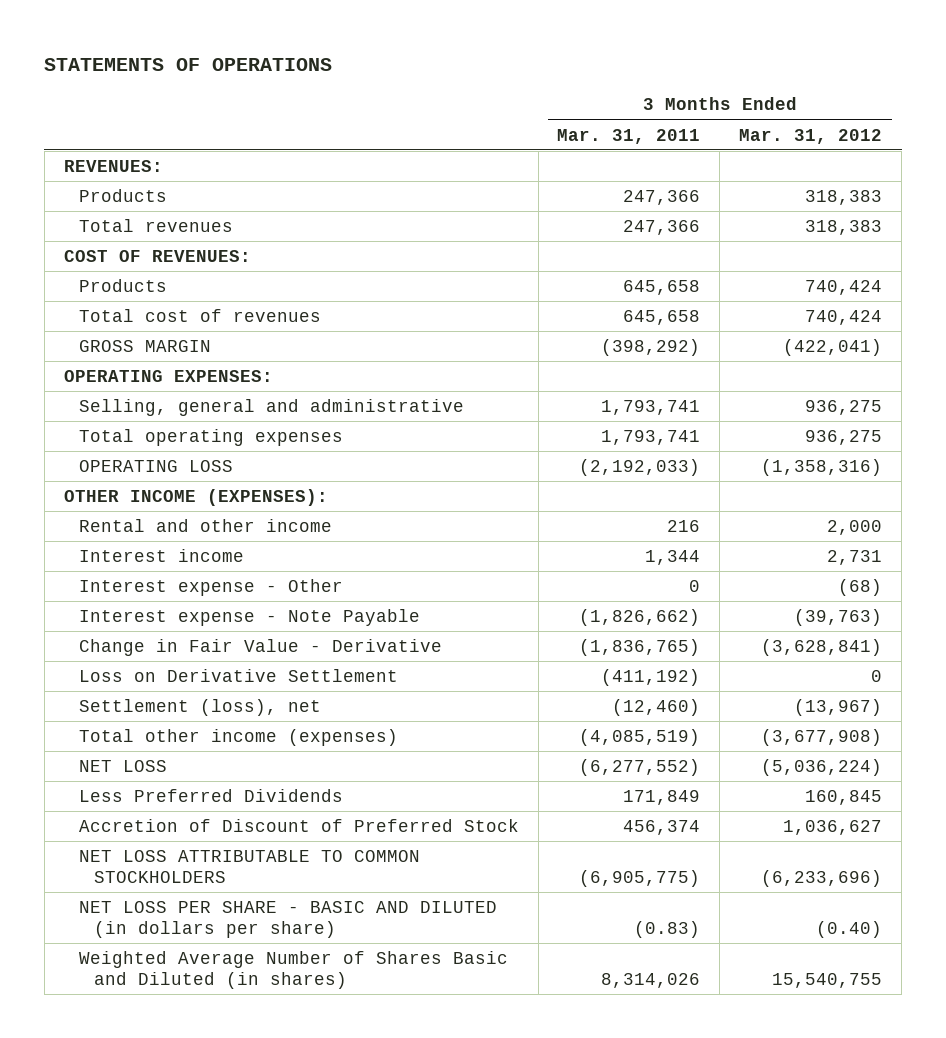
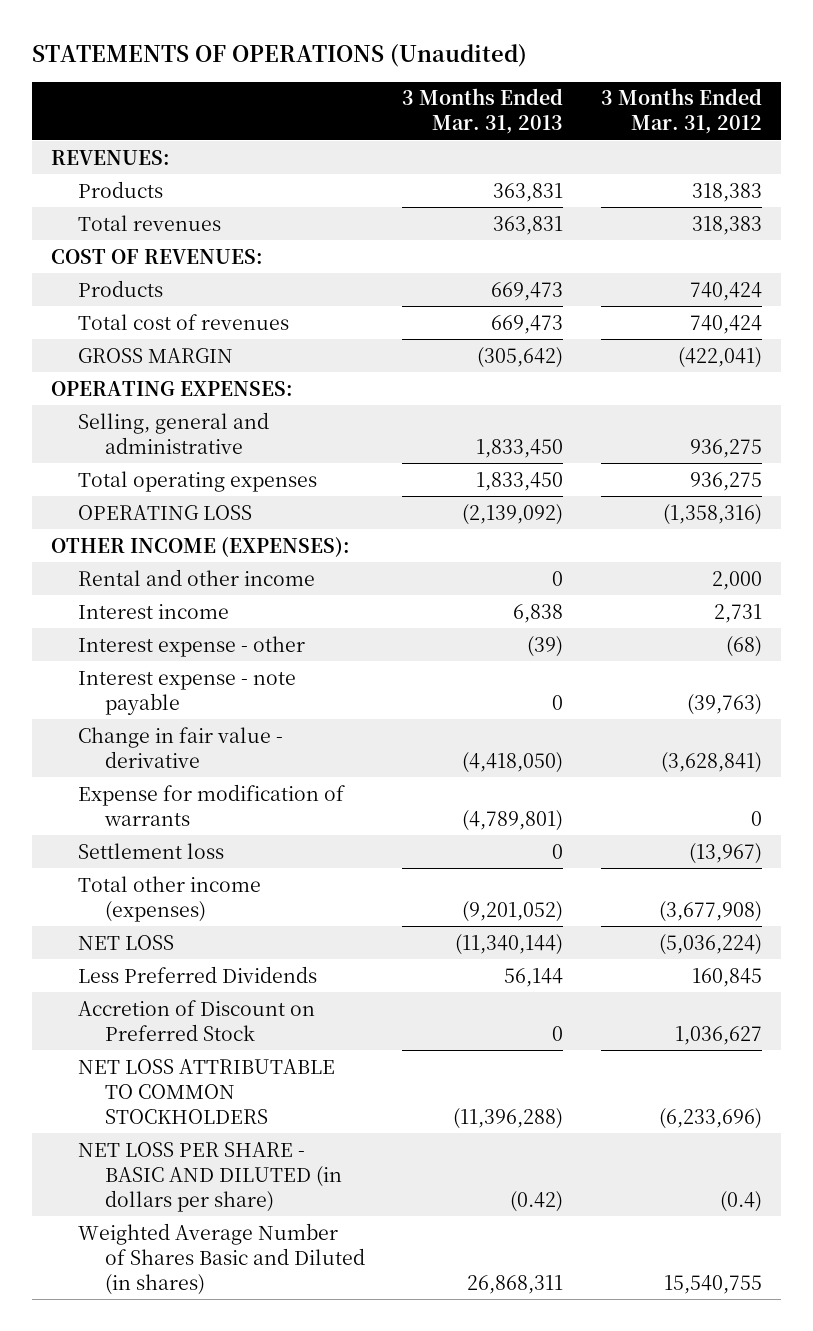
[44,58,333,72] STATEMENTS OF OPERATIONS -> [32,44,528,68] STATEMENTS OF OPERATIONS (Unaudited)
[557,128,701,144] Mar. 31, 2011 -> none
none -> [402,88,564,135] 3 Months Ended Mar. 31, 2013
[78,669,398,683] Loss on Derivative Settlement -> none
[78,579,343,597] Interest expense - Other -> [77,635,305,657] Interest expense - other
[78,609,420,627] Interest expense - Note Payable -> [77,670,296,715] Interest expense - note payable
[78,639,442,657] Change in Fair Value - Derivative -> [77,726,283,768] Change in fair value - derivative
none -> [77,783,345,826] Expense for modification of warrants
[78,699,321,717] Settlement (loss), net -> [77,842,224,859] Settlement loss
[78,819,519,833] Accretion of Discount of Preferred Stock -> [77,999,315,1041] Accretion of Discount on Preferred Stock
[816,920,883,938] (0.40) -> [720,1190,763,1212] (0.4)

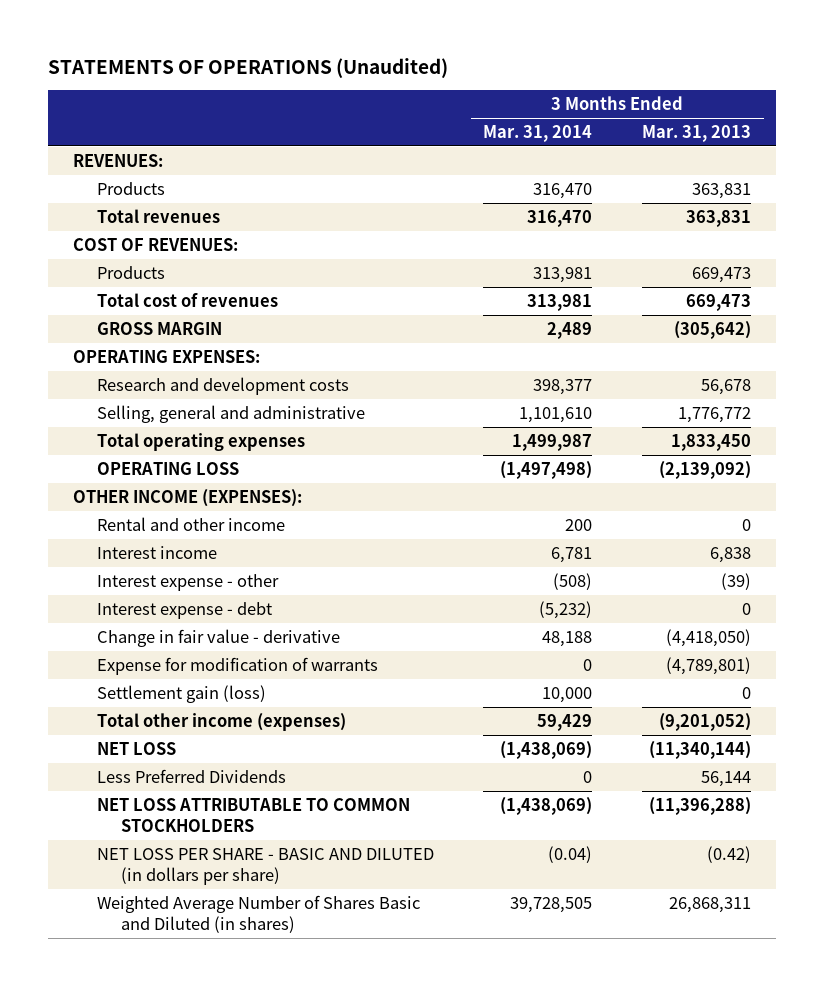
[601,88,763,135] 3 Months Ended Mar. 31, 2012 -> none
none -> [483,124,593,142] Mar. 31, 2014
none -> [96,376,349,395] Research and development costs
[476,438,564,458] 1,833,450 -> [678,406,752,423] 1,776,772
[77,670,296,715] Interest expense - note payable -> [96,601,272,619] Interest expense - debt
[77,842,224,859] Settlement loss -> [96,684,266,703] Settlement gain (loss)
[77,999,315,1041] Accretion of Discount on Preferred Stock -> none

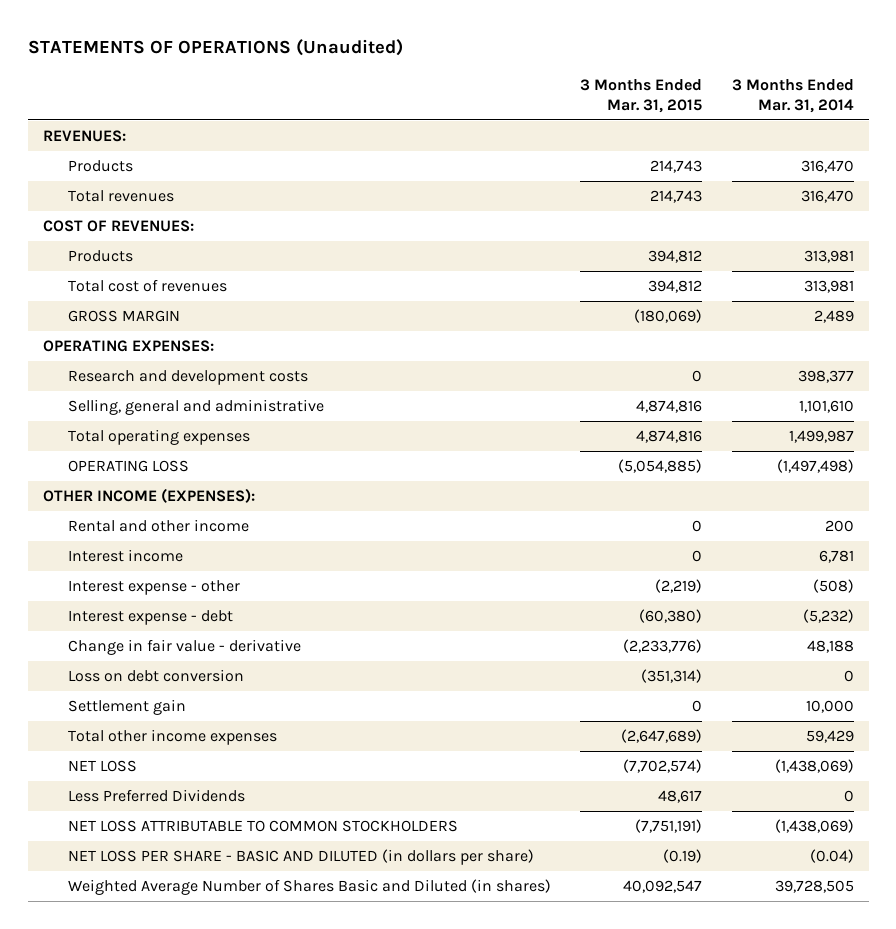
[642,124,752,142] Mar. 31, 2013 -> none
none -> [580,78,703,113] 3 Months Ended Mar. 31, 2015
[96,656,378,675] Expense for modification of warrants -> none
none -> [67,669,244,683] Loss on debt conversion
[96,684,266,703] Settlement gain (loss) -> [67,699,186,716] Settlement gain
[96,712,346,731] Total other income (expenses) -> [67,729,277,746] Total other income expenses

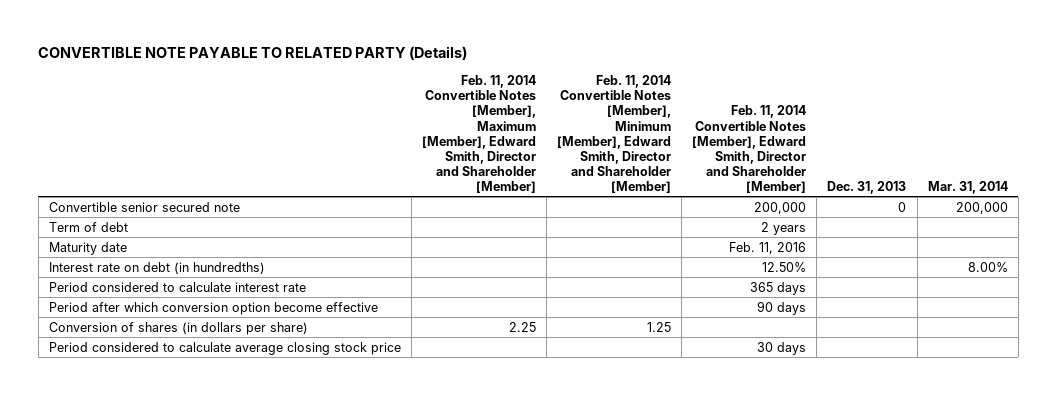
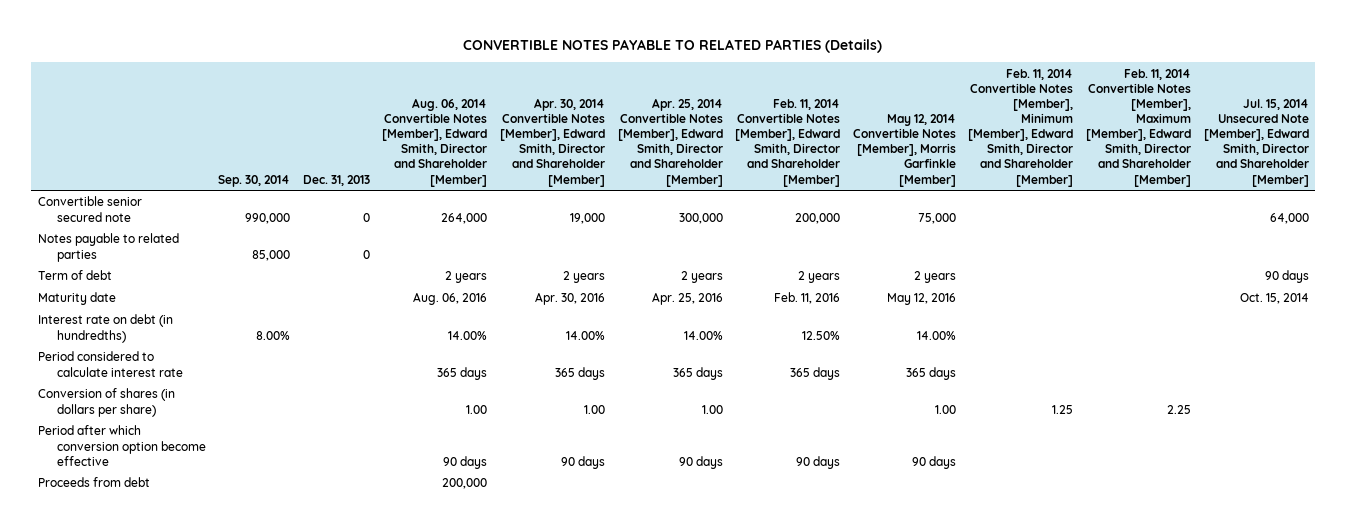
[38,45,468,60] CONVERTIBLE NOTE PAYABLE TO RELATED PARTY (Details) -> [463,39,883,54] CONVERTIBLE NOTES PAYABLE TO RELATED PARTIES (Details)
[927,181,1008,195] Mar. 31, 2014 -> none
none -> [218,174,291,187] Sep. 30, 2014
none -> [382,97,488,187] Aug. 06, 2014 Convertible Notes [Member], Edward Smith, Director and Shareholder [Member]
none -> [499,97,605,187] Apr. 30, 2014 Convertible Notes [Member], Edward Smith, Director and Shareholder [Member]
none -> [617,97,723,187] Apr. 25, 2014 Convertible Notes [Member], Edward Smith, Director and Shareholder [Member]
none -> [852,113,956,187] May 12, 2014 Convertible Notes [Member], Morris Garfinkle [Member]
none -> [1203,98,1309,187] Jul. 15, 2014 Unsecured Note [Member], Edward Smith, Director and Shareholder [Member]
none -> [37,233,179,262] Notes payable to related parties
[48,341,401,355] Period considered to calculate average closing stock price -> none
[48,301,378,315] Period after which conversion option become effective -> [37,425,206,466] Period after which conversion option become effective
none -> [37,477,150,488] Proceeds from debt

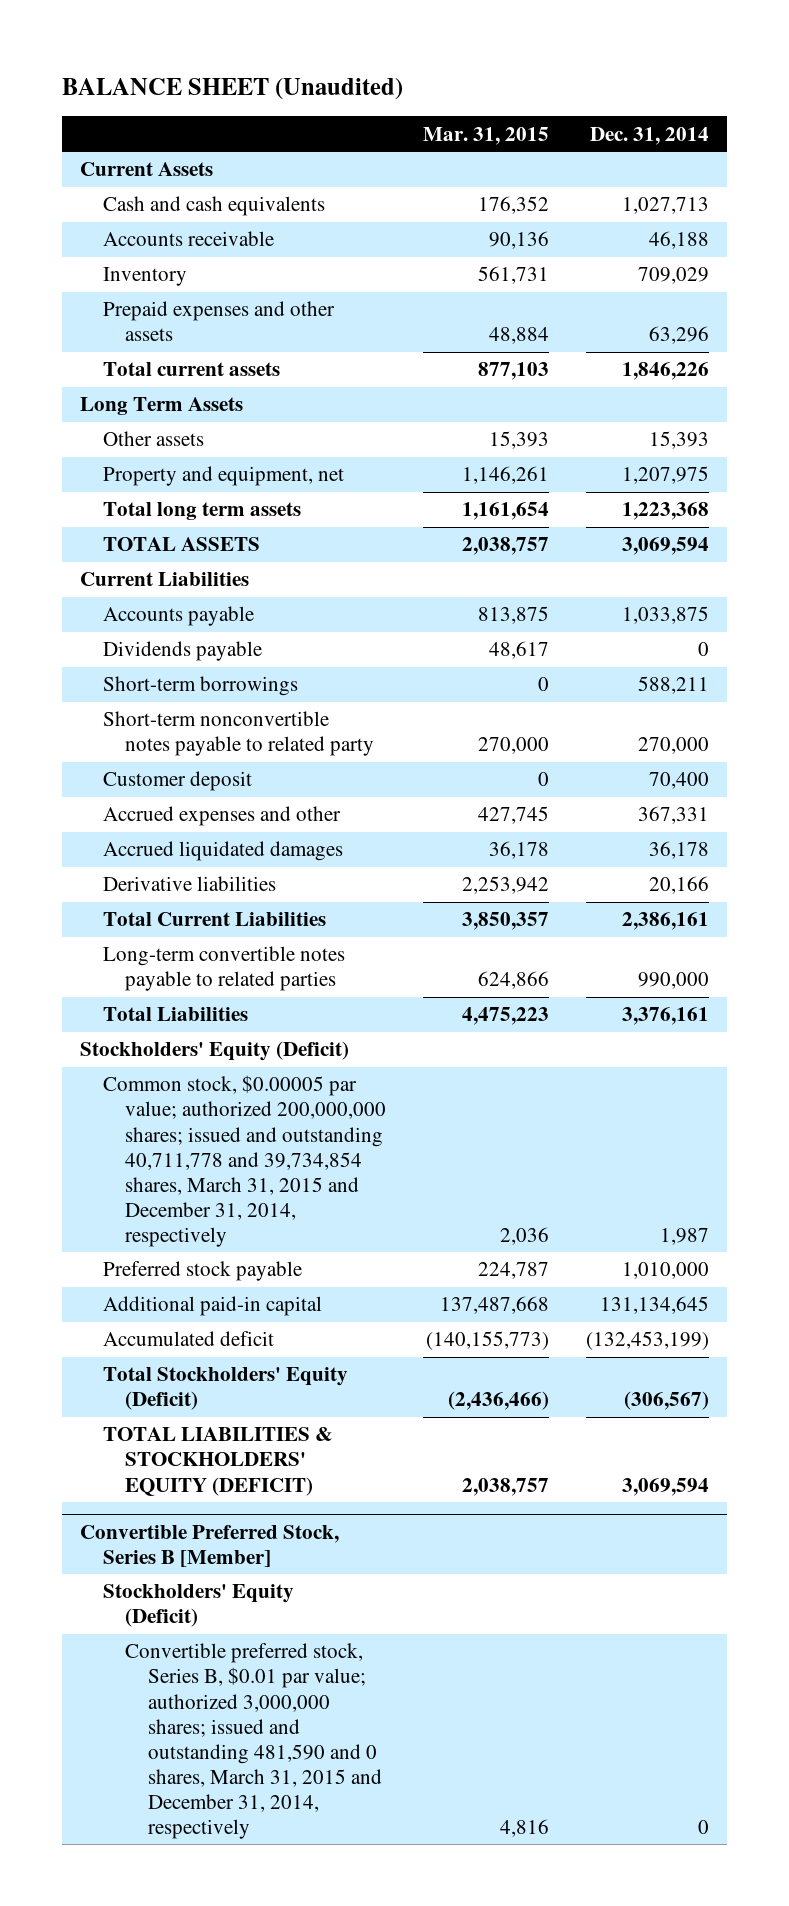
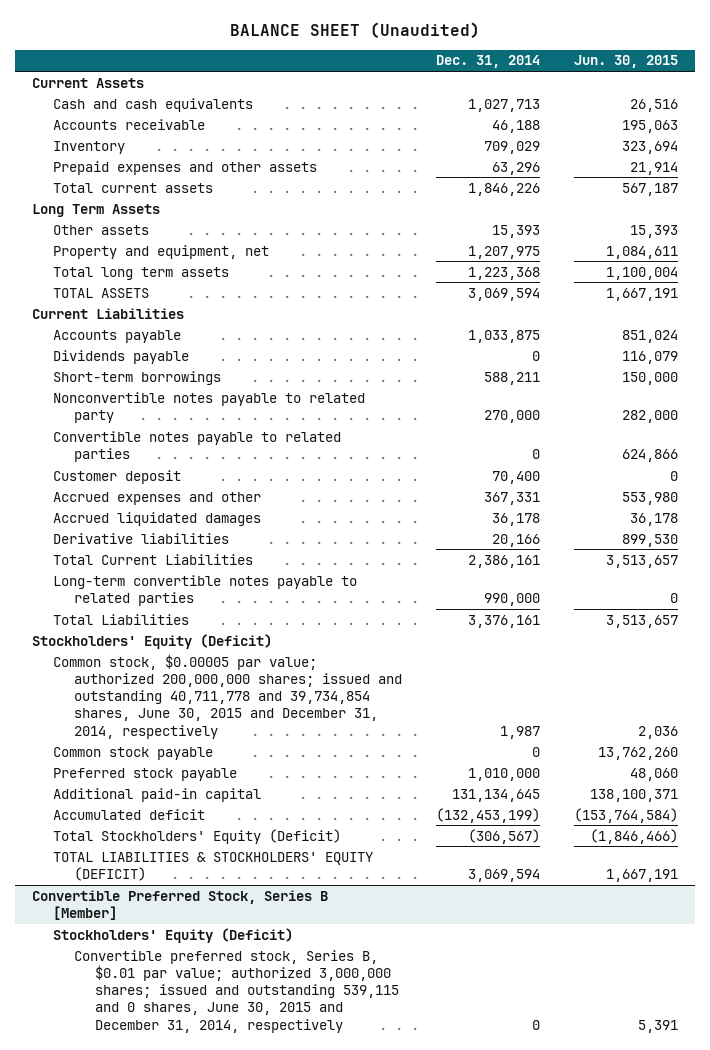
[422,126,549,145] Mar. 31, 2015 -> none
none -> [574,55,679,69] Jun. 30, 2015
[102,711,375,757] Short-term nonconvertible notes payable to related party -> [53,391,366,423] Nonconvertible notes payable to related party
none -> [53,430,342,462] Convertible notes payable to related parties
[102,1075,387,1247] Common stock, $0.00005 par value; authorized 200,000,000 shares; issued and outstanding 40,711,778 and 39,734,854 shares, March 31, 2015 and December 31, 2014, respectively -> [53,653,403,739] Common stock, $0.00005 par value; authorized 200,000,000 shares; issued and outstanding 40,711,778 and 39,734,854 shares, June 30, 2015 and December 31, 2014, respectively
none -> [53,746,214,760] Common stock payable
[125,1643,382,1839] Convertible preferred stock, Series B, $0.01 par value; authorized 3,000,000 shares; issued and outstanding 481,590 and 0 shares, March 31, 2015 and December 31, 2014, respectively -> [74,949,400,1033] Convertible preferred stock, Series B, $0.01 par value; authorized 3,000,000 shares; issued and outstanding 539,115 and 0 shares, June 30, 2015 and December 31, 2014, respectively

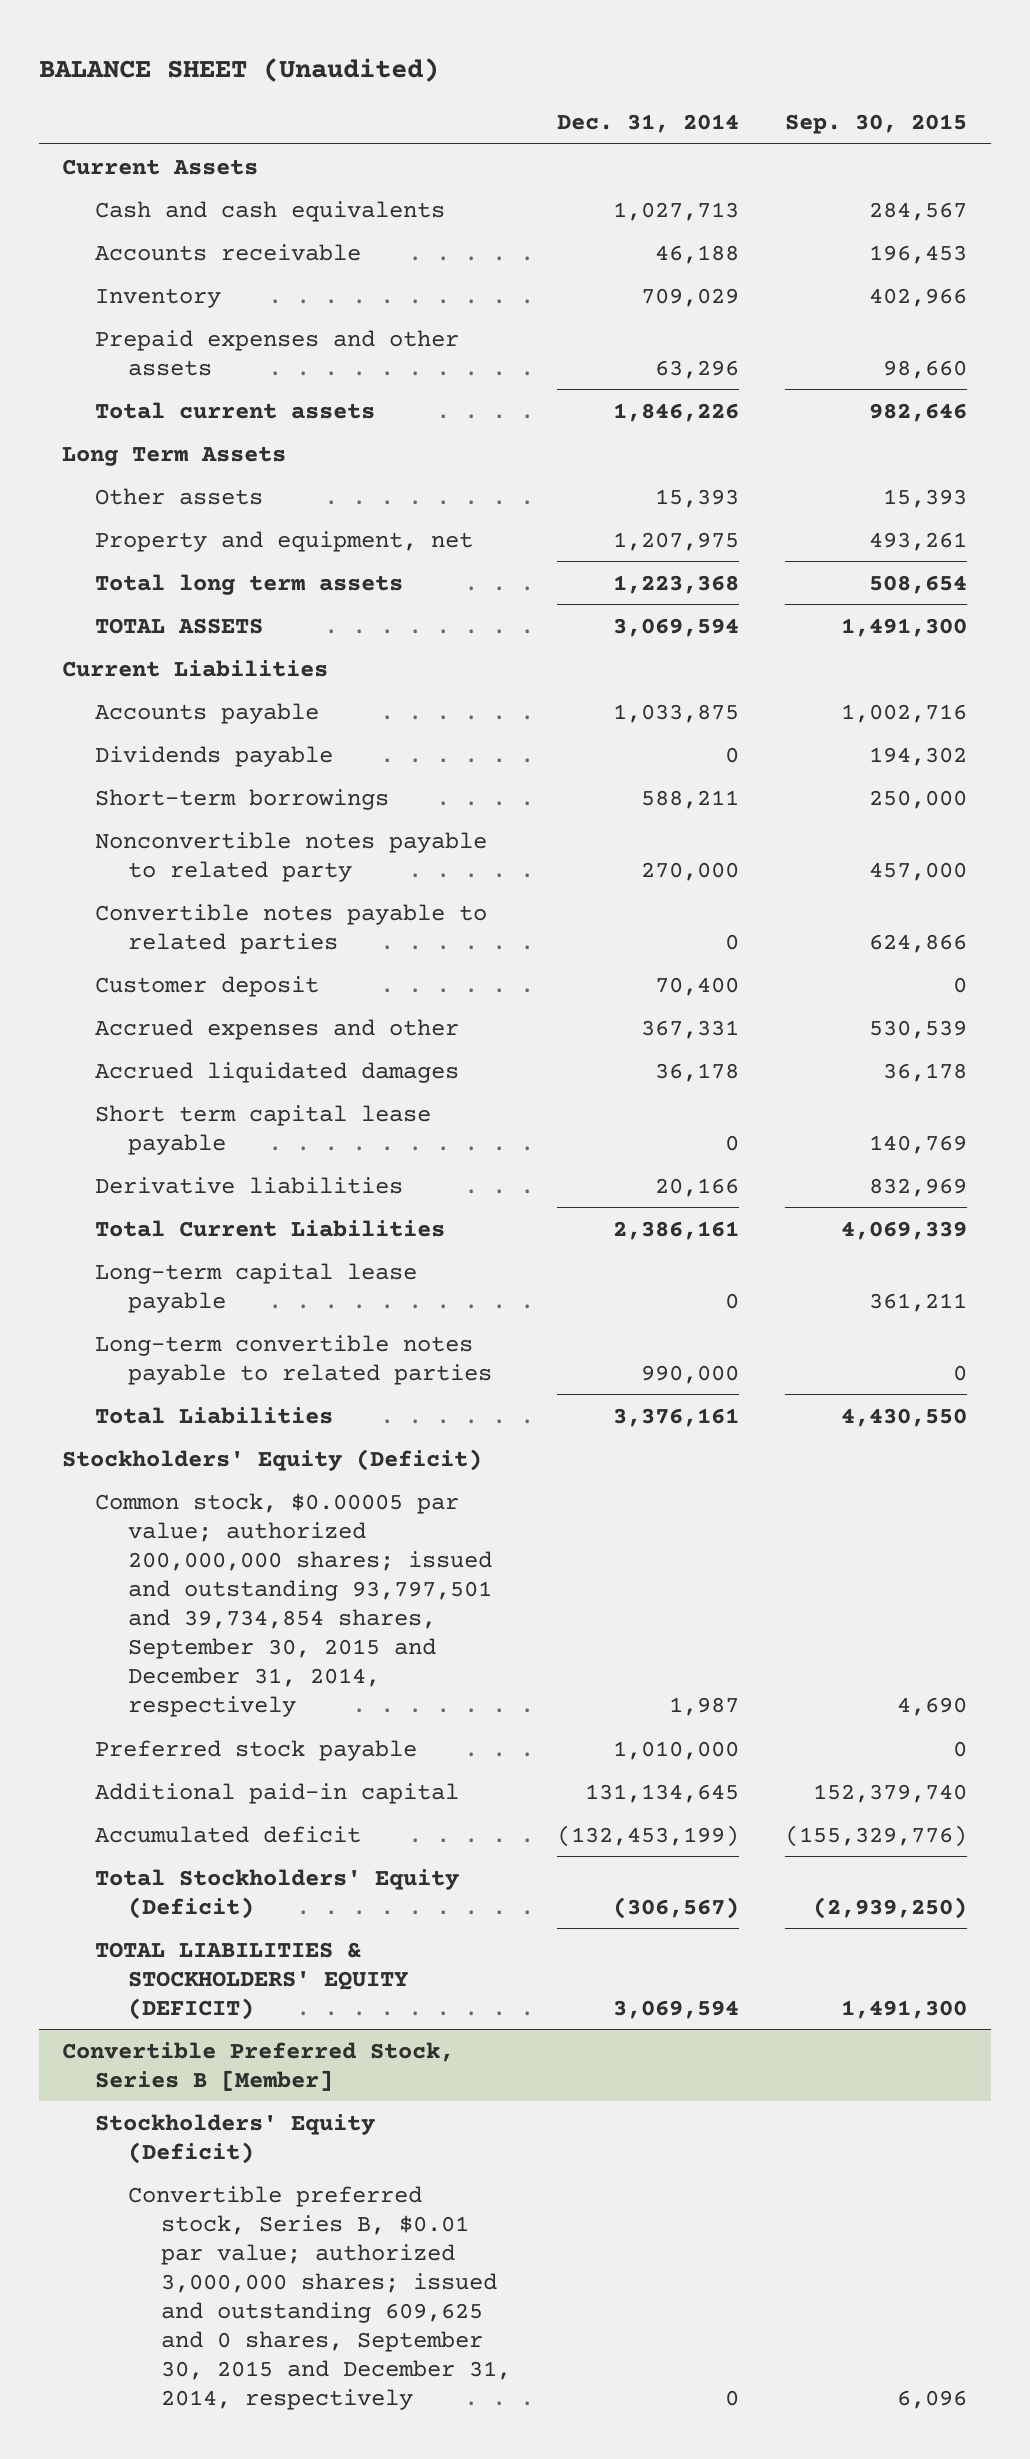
[574,55,679,69] Jun. 30, 2015 -> none
none -> [785,114,968,135] Sep. 30, 2015
none -> [95,1104,432,1155] Short term capital lease payable
none -> [95,1262,418,1313] Long-term capital lease payable
[53,746,214,760] Common stock payable -> none
[53,653,403,739] Common stock, $0.00005 par value; authorized 200,000,000 shares; issued and outstanding 40,711,778 and 39,734,854 shares, June 30, 2015 and December 31, 2014, respectively -> [95,1492,493,1718] Common stock, $0.00005 par value; authorized 200,000,000 shares; issued and outstanding 93,797,501 and 39,734,854 shares, September 30, 2015 and December 31, 2014, respectively
[74,949,400,1033] Convertible preferred stock, Series B, $0.01 par value; authorized 3,000,000 shares; issued and outstanding 539,115 and 0 shares, June 30, 2015 and December 31, 2014, respectively -> [128,2185,511,2411] Convertible preferred stock, Series B, $0.01 par value; authorized 3,000,000 shares; issued and outstanding 609,625 and 0 shares, September 30, 2015 and December 31, 2014, respectively

